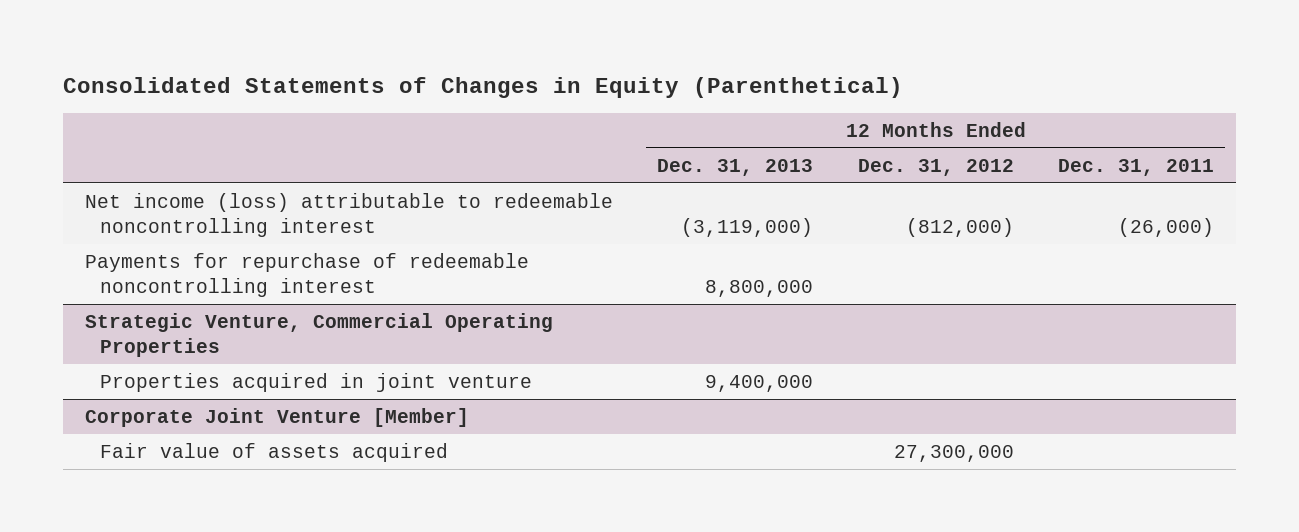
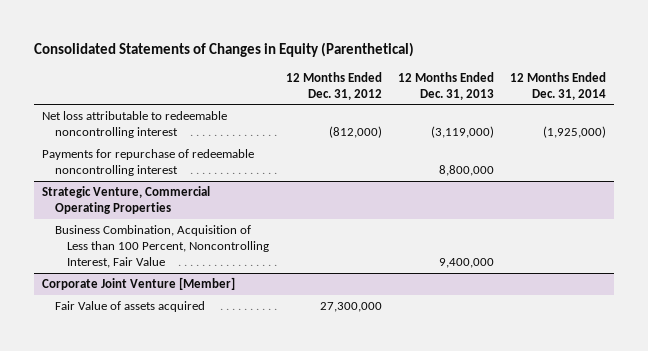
[1057,158,1214,176] Dec. 31, 2011 -> none
none -> [510,71,607,100] 12 Months Ended Dec. 31, 2014
[85,192,614,237] Net income (loss) attributable to redeemable noncontrolling interest -> [42,110,228,138] Net loss attributable to redeemable noncontrolling interest
[99,372,532,392] Properties acquired in joint venture -> [54,224,270,269] Business Combination, Acquisition of Less than 100 Percent, Noncontrolling Interest, Fair Value
[99,442,448,462] Fair value of assets acquired -> [54,300,205,312] Fair Value of assets acquired

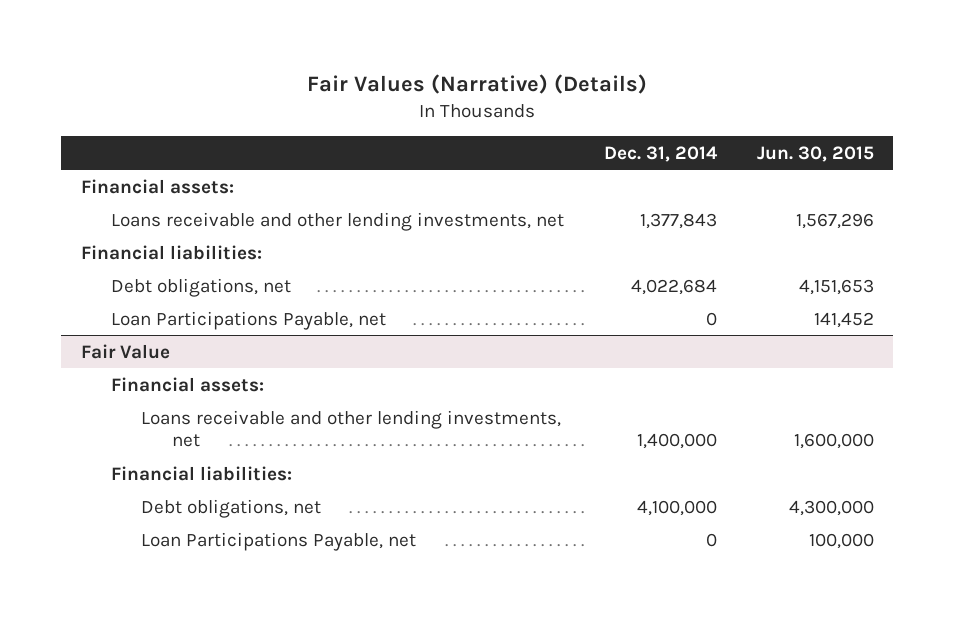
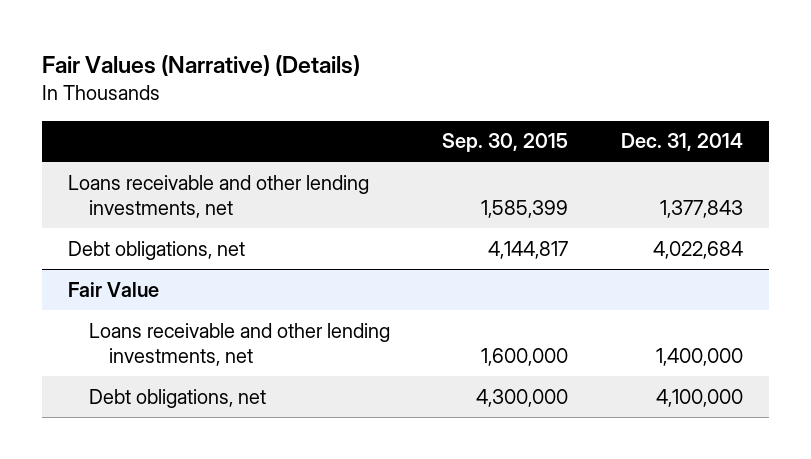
[756,145,874,162] Jun. 30, 2015 -> none
none -> [442,133,569,153] Sep. 30, 2015
[81,178,235,194] Financial assets: -> none
[81,244,263,260] Financial liabilities: -> none
[111,310,387,330] Loan Participations Payable, net -> none
[111,376,265,392] Financial assets: -> none
[111,465,293,481] Financial liabilities: -> none
[141,531,417,551] Loan Participations Payable, net -> none

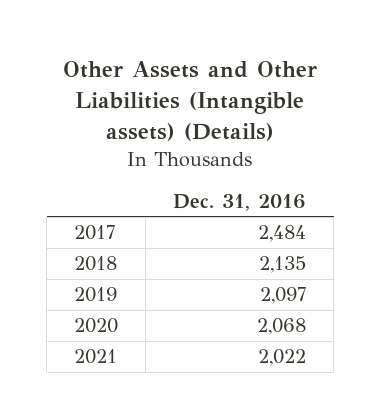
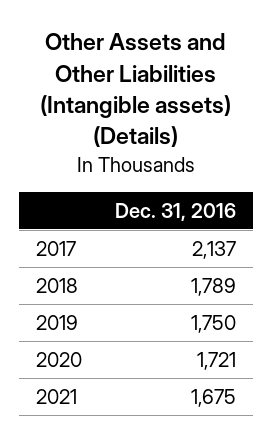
[258,225,307,243] 2,484 -> [192,240,237,259] 2,137
[259,256,307,274] 2,135 -> [191,277,237,296] 1,789
[260,287,307,305] 2,097 -> [191,314,237,333] 1,750
[257,318,307,336] 2,068 -> [197,351,237,370] 1,721
[258,349,307,367] 2,022 -> [191,388,237,407] 1,675

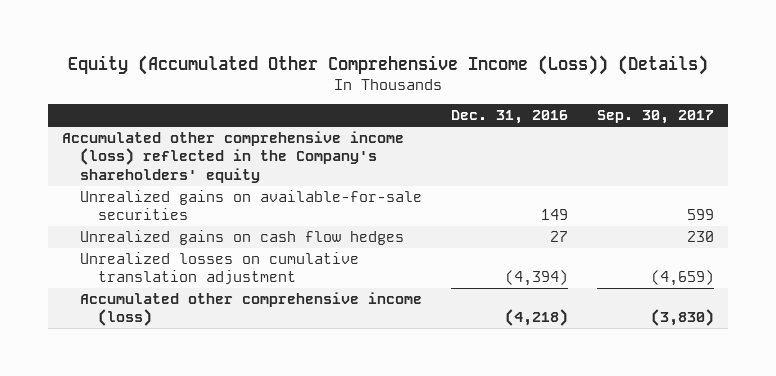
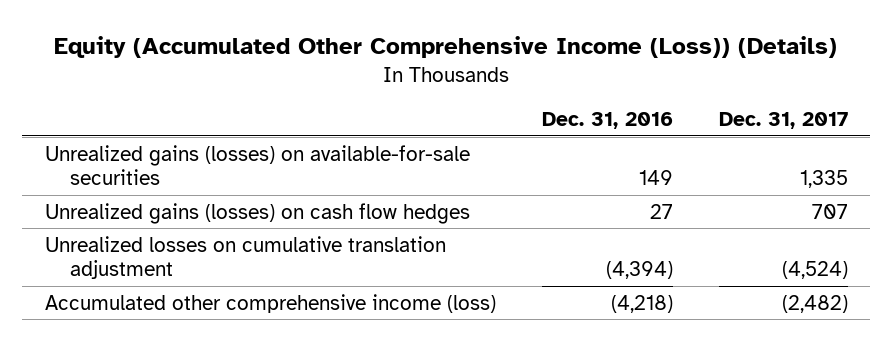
[596,110,714,125] Sep. 30, 2017 -> none
none -> [718,111,848,129] Dec. 31, 2017
[62,131,405,183] Accumulated other comprehensive income (loss) reflected in the Company's shareholders' equity -> none
[80,190,423,221] Unrealized gains on available-for-sale securities -> [45,144,471,186] Unrealized gains (losses) on available-for-sale securities
[80,230,405,246] Unrealized gains on cash flow hedges -> [45,202,471,224] Unrealized gains (losses) on cash flow hedges

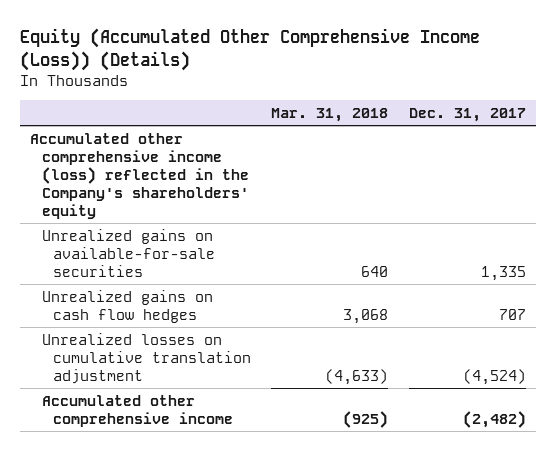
[541,111,673,129] Dec. 31, 2016 -> none
none -> [271,108,389,123] Mar. 31, 2018
none -> [30,132,249,220] Accumulated other comprehensive income (loss) reflected in the Company's shareholders' equity
[45,144,471,186] Unrealized gains (losses) on available-for-sale securities -> [41,228,215,277] Unrealized gains on available-for-sale securities
[45,202,471,224] Unrealized gains (losses) on cash flow hedges -> [41,289,213,323] Unrealized gains on cash flow hedges
[45,293,497,313] Accumulated other comprehensive income (loss) -> [41,394,233,427] Accumulated other comprehensive income

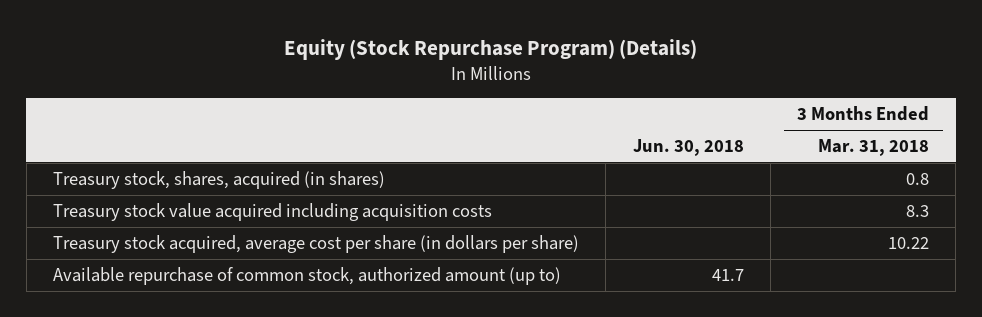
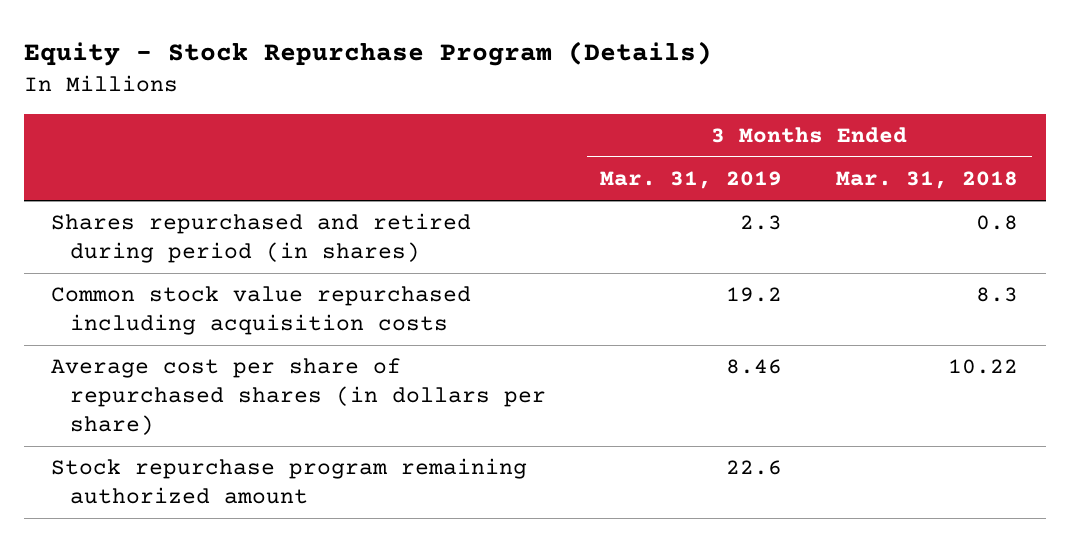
[284,39,698,61] Equity (Stock Repurchase Program) (Details) -> [24,40,713,66] Equity - Stock Repurchase Program (Details)
[632,139,744,157] Jun. 30, 2018 -> none
none -> [600,171,783,190] Mar. 31, 2019
[53,170,386,189] Treasury stock, shares, acquired (in shares) -> [51,213,472,264] Shares repurchased and retired during period (in shares)
[53,202,493,221] Treasury stock value acquired including acquisition costs -> [51,286,472,336] Common stock value repurchased including acquisition costs
[53,234,580,253] Treasury stock acquired, average cost per share (in dollars per share) -> [51,358,546,436] Average cost per share of repurchased shares (in dollars per share)
[53,266,562,285] Available repurchase of common stock, authorized amount (up to) -> [51,458,528,505] Stock repurchase program remaining authorized amount

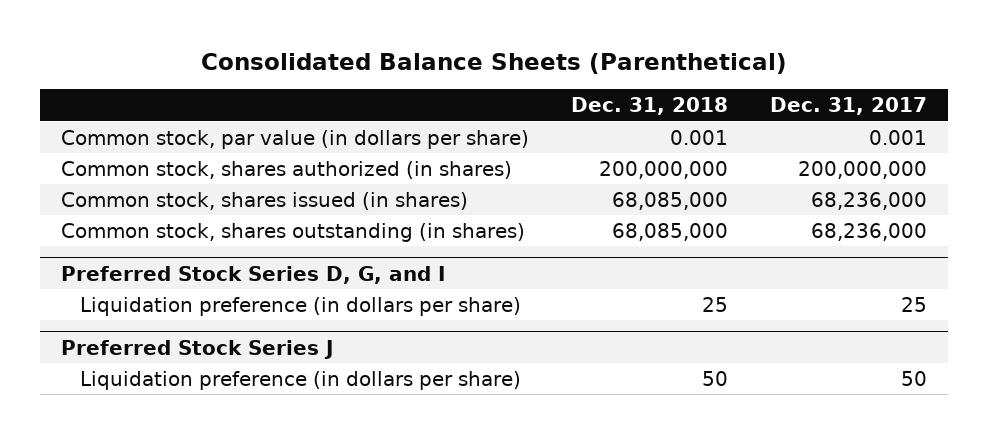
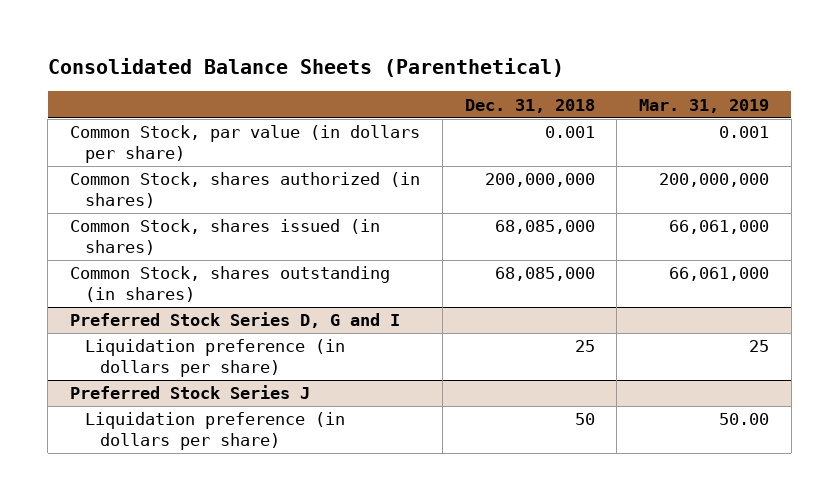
[769,97,927,116] Dec. 31, 2017 -> none
none -> [639,98,770,113] Mar. 31, 2019
[60,129,529,149] Common stock, par value (in dollars per share) -> [70,125,421,163] Common Stock, par value (in dollars per share)
[60,160,512,179] Common stock, shares authorized (in shares) -> [70,172,421,208] Common Stock, shares authorized (in shares)
[60,191,468,210] Common stock, shares issued (in shares) -> [70,219,381,255] Common Stock, shares issued (in shares)
[60,222,525,242] Common stock, shares outstanding (in shares) -> [70,266,391,302] Common Stock, shares outstanding (in shares)
[60,265,445,284] Preferred Stock Series D, G, and I -> [70,312,401,329] Preferred Stock Series D, G and I

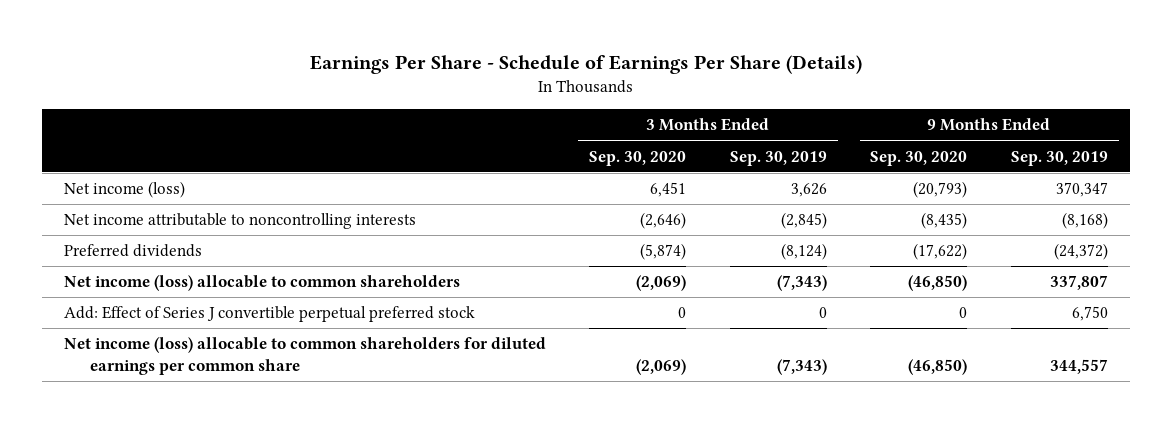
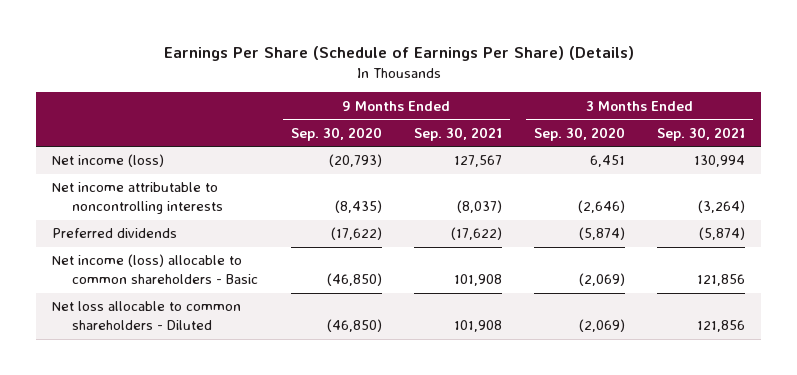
[309,54,862,74] Earnings Per Share - Schedule of Earnings Per Share (Details) -> [163,46,634,62] Earnings Per Share (Schedule of Earnings Per Share) (Details)
[729,150,827,166] Sep. 30, 2019 -> none
[1011,150,1109,166] Sep. 30, 2019 -> none
none -> [413,126,502,141] Sep. 30, 2021
none -> [657,126,746,141] Sep. 30, 2021
[63,306,475,323] Add: Effect of Series J convertible perpetual preferred stock -> none
[63,275,460,292] Net income (loss) allocable to common shareholders -> [52,254,259,285] Net income (loss) allocable to common shareholders - Basic
[63,337,546,376] Net income (loss) allocable to common shareholders for diluted earnings per common share -> [52,301,242,331] Net loss allocable to common shareholders - Diluted

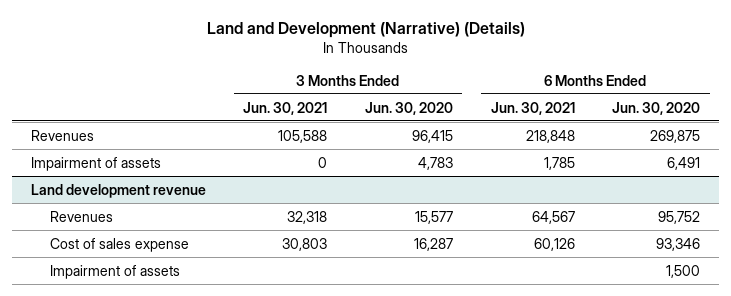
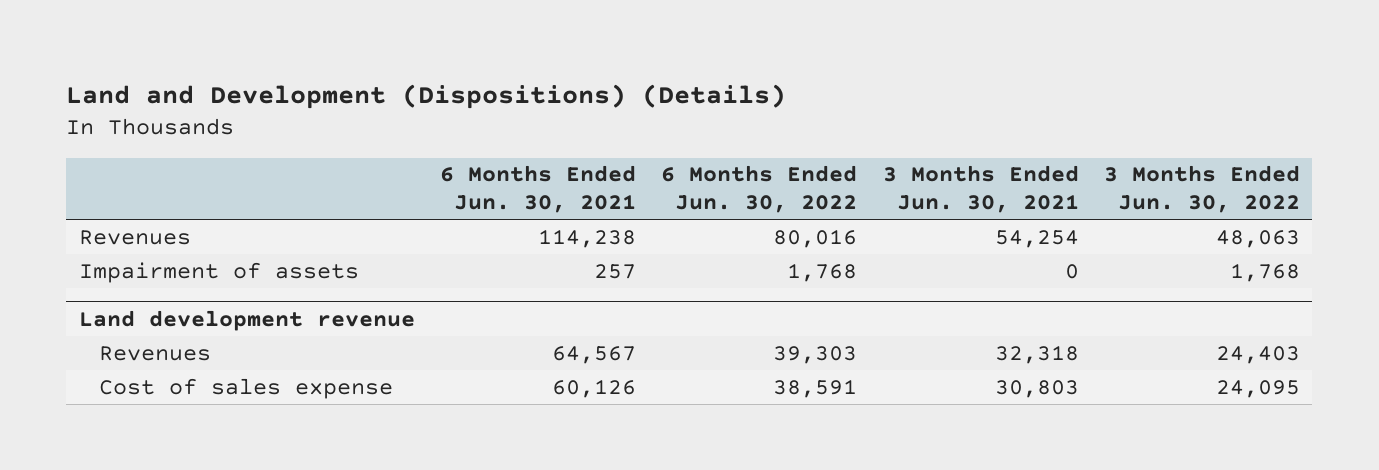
[206,21,525,38] Land and Development (Narrative) (Details) -> [66,83,787,109] Land and Development (Dispositions) (Details)
[365,101,454,115] Jun. 30, 2020 -> none
[612,101,701,115] Jun. 30, 2020 -> none
none -> [661,165,858,214] 6 Months Ended Jun. 30, 2022
none -> [1103,165,1300,214] 3 Months Ended Jun. 30, 2022
[278,129,328,143] 105,588 -> [994,229,1079,248] 54,254
[525,129,575,143] 218,848 -> [538,228,637,248] 114,238
[543,156,575,170] 1,785 -> [594,263,637,279] 257
[50,264,181,279] Impairment of assets -> none

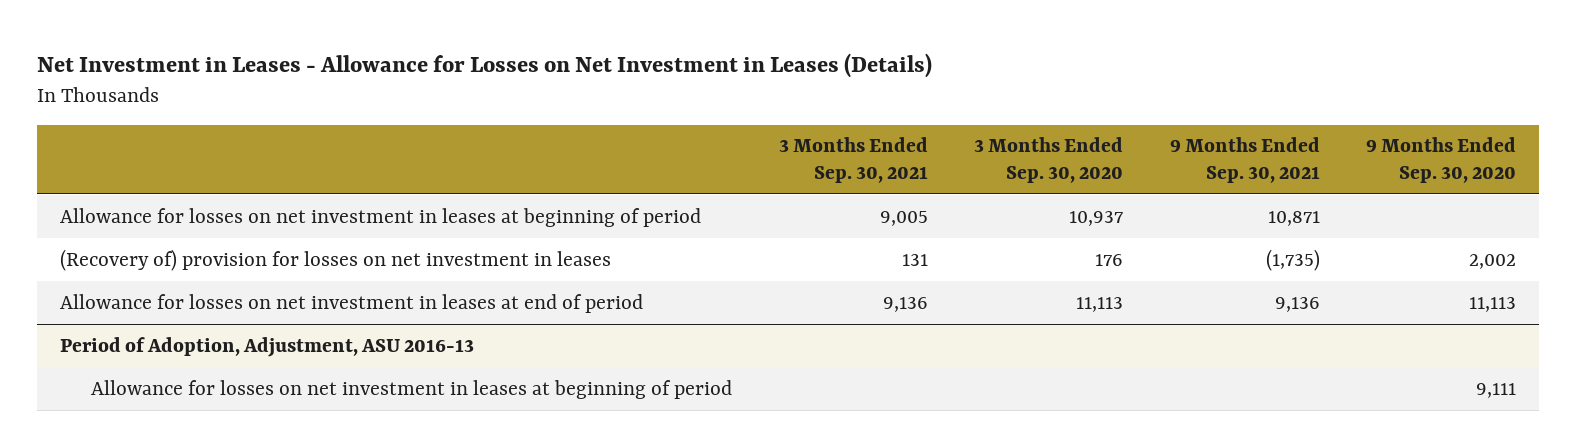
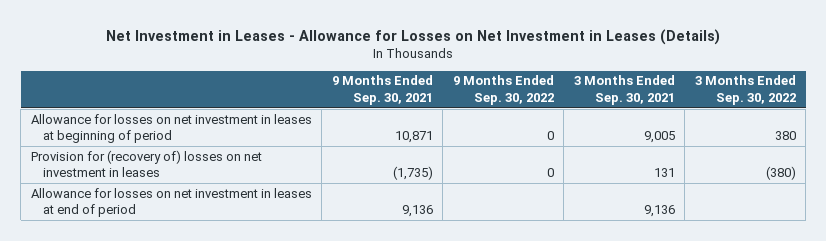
[974,137,1124,184] 3 Months Ended Sep. 30, 2020 -> none
[1366,137,1517,184] 9 Months Ended Sep. 30, 2020 -> none
none -> [452,75,554,105] 9 Months Ended Sep. 30, 2022
none -> [694,75,796,105] 3 Months Ended Sep. 30, 2022
[59,248,611,271] (Recovery of) provision for losses on net investment in leases -> [30,149,262,178] Provision for (recovery of) losses on net investment in leases
[59,336,474,357] Period of Adoption, Adjustment, ASU 2016-13 -> none
[91,379,733,399] Allowance for losses on net investment in leases at beginning of period -> none

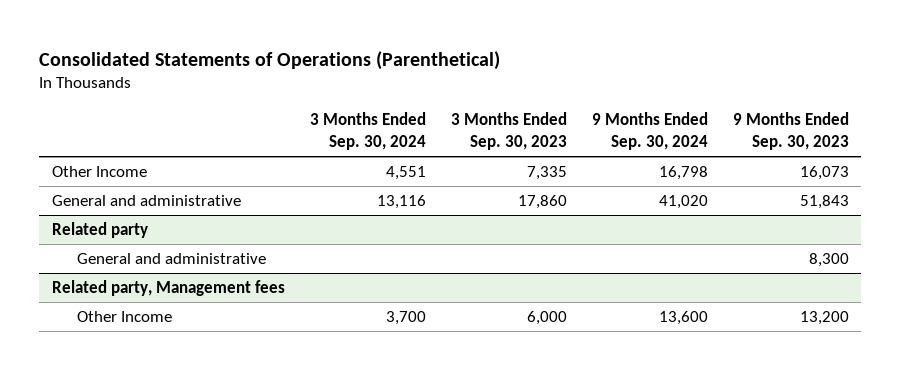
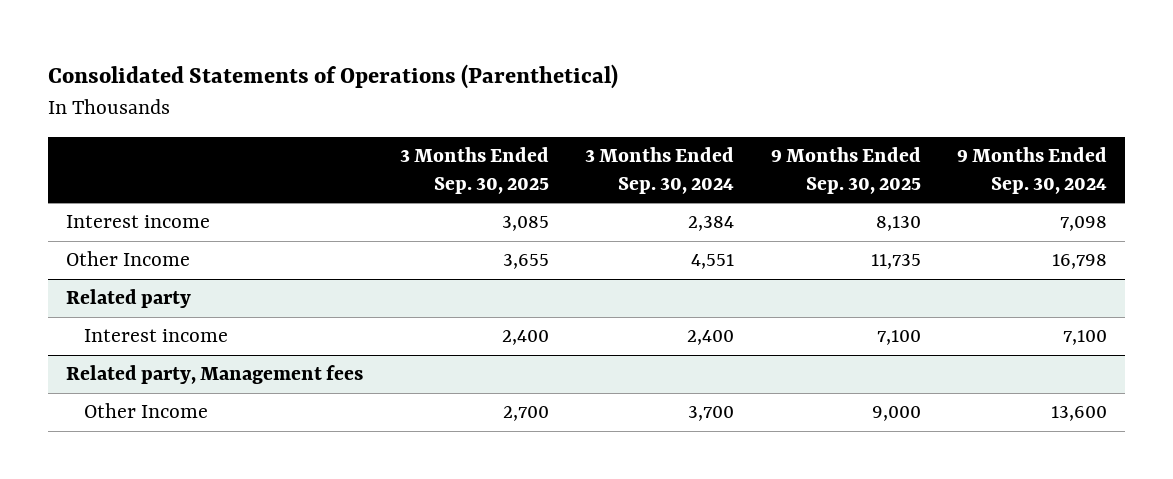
[450,112,567,150] 3 Months Ended Sep. 30, 2023 -> none
[732,112,849,150] 9 Months Ended Sep. 30, 2023 -> none
none -> [399,147,549,195] 3 Months Ended Sep. 30, 2025
none -> [770,147,921,195] 9 Months Ended Sep. 30, 2025
none -> [66,215,211,229] Interest income
[51,195,241,207] General and administrative -> none
[77,253,267,265] General and administrative -> none
none -> [83,329,228,343] Interest income

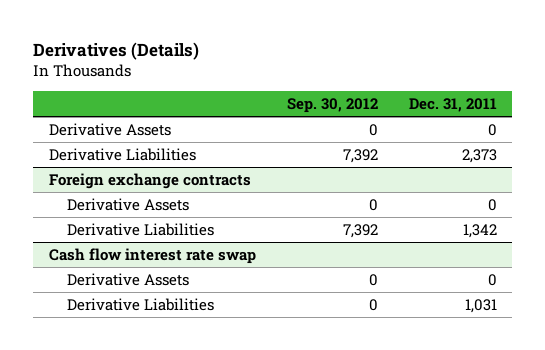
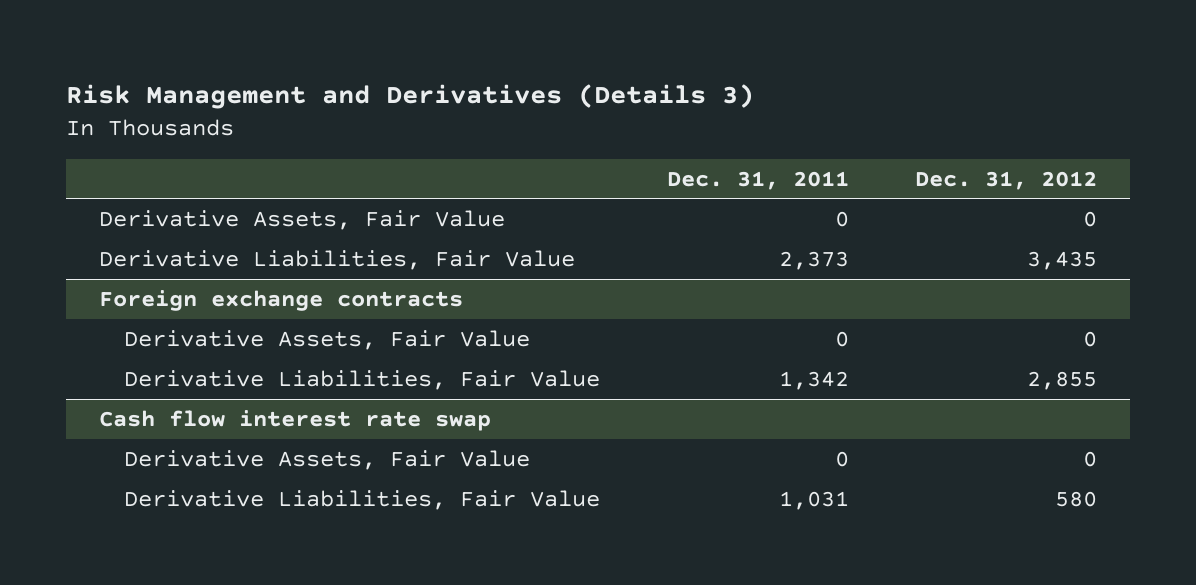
[33,42,200,61] Derivatives (Details) -> [65,83,754,109] Risk Management and Derivatives (Details 3)
[286,98,378,114] Sep. 30, 2012 -> none
none -> [915,170,1098,190] Dec. 31, 2012
[48,122,171,136] Derivative Assets -> [99,209,506,230] Derivative Assets, Fair Value
[48,147,196,161] Derivative Liabilities -> [99,249,576,270] Derivative Liabilities, Fair Value
[66,197,189,211] Derivative Assets -> [124,329,531,350] Derivative Assets, Fair Value
[66,222,214,236] Derivative Liabilities -> [124,369,601,390] Derivative Liabilities, Fair Value
[66,272,189,286] Derivative Assets -> [124,449,531,470] Derivative Assets, Fair Value
[66,297,214,311] Derivative Liabilities -> [124,489,601,510] Derivative Liabilities, Fair Value

